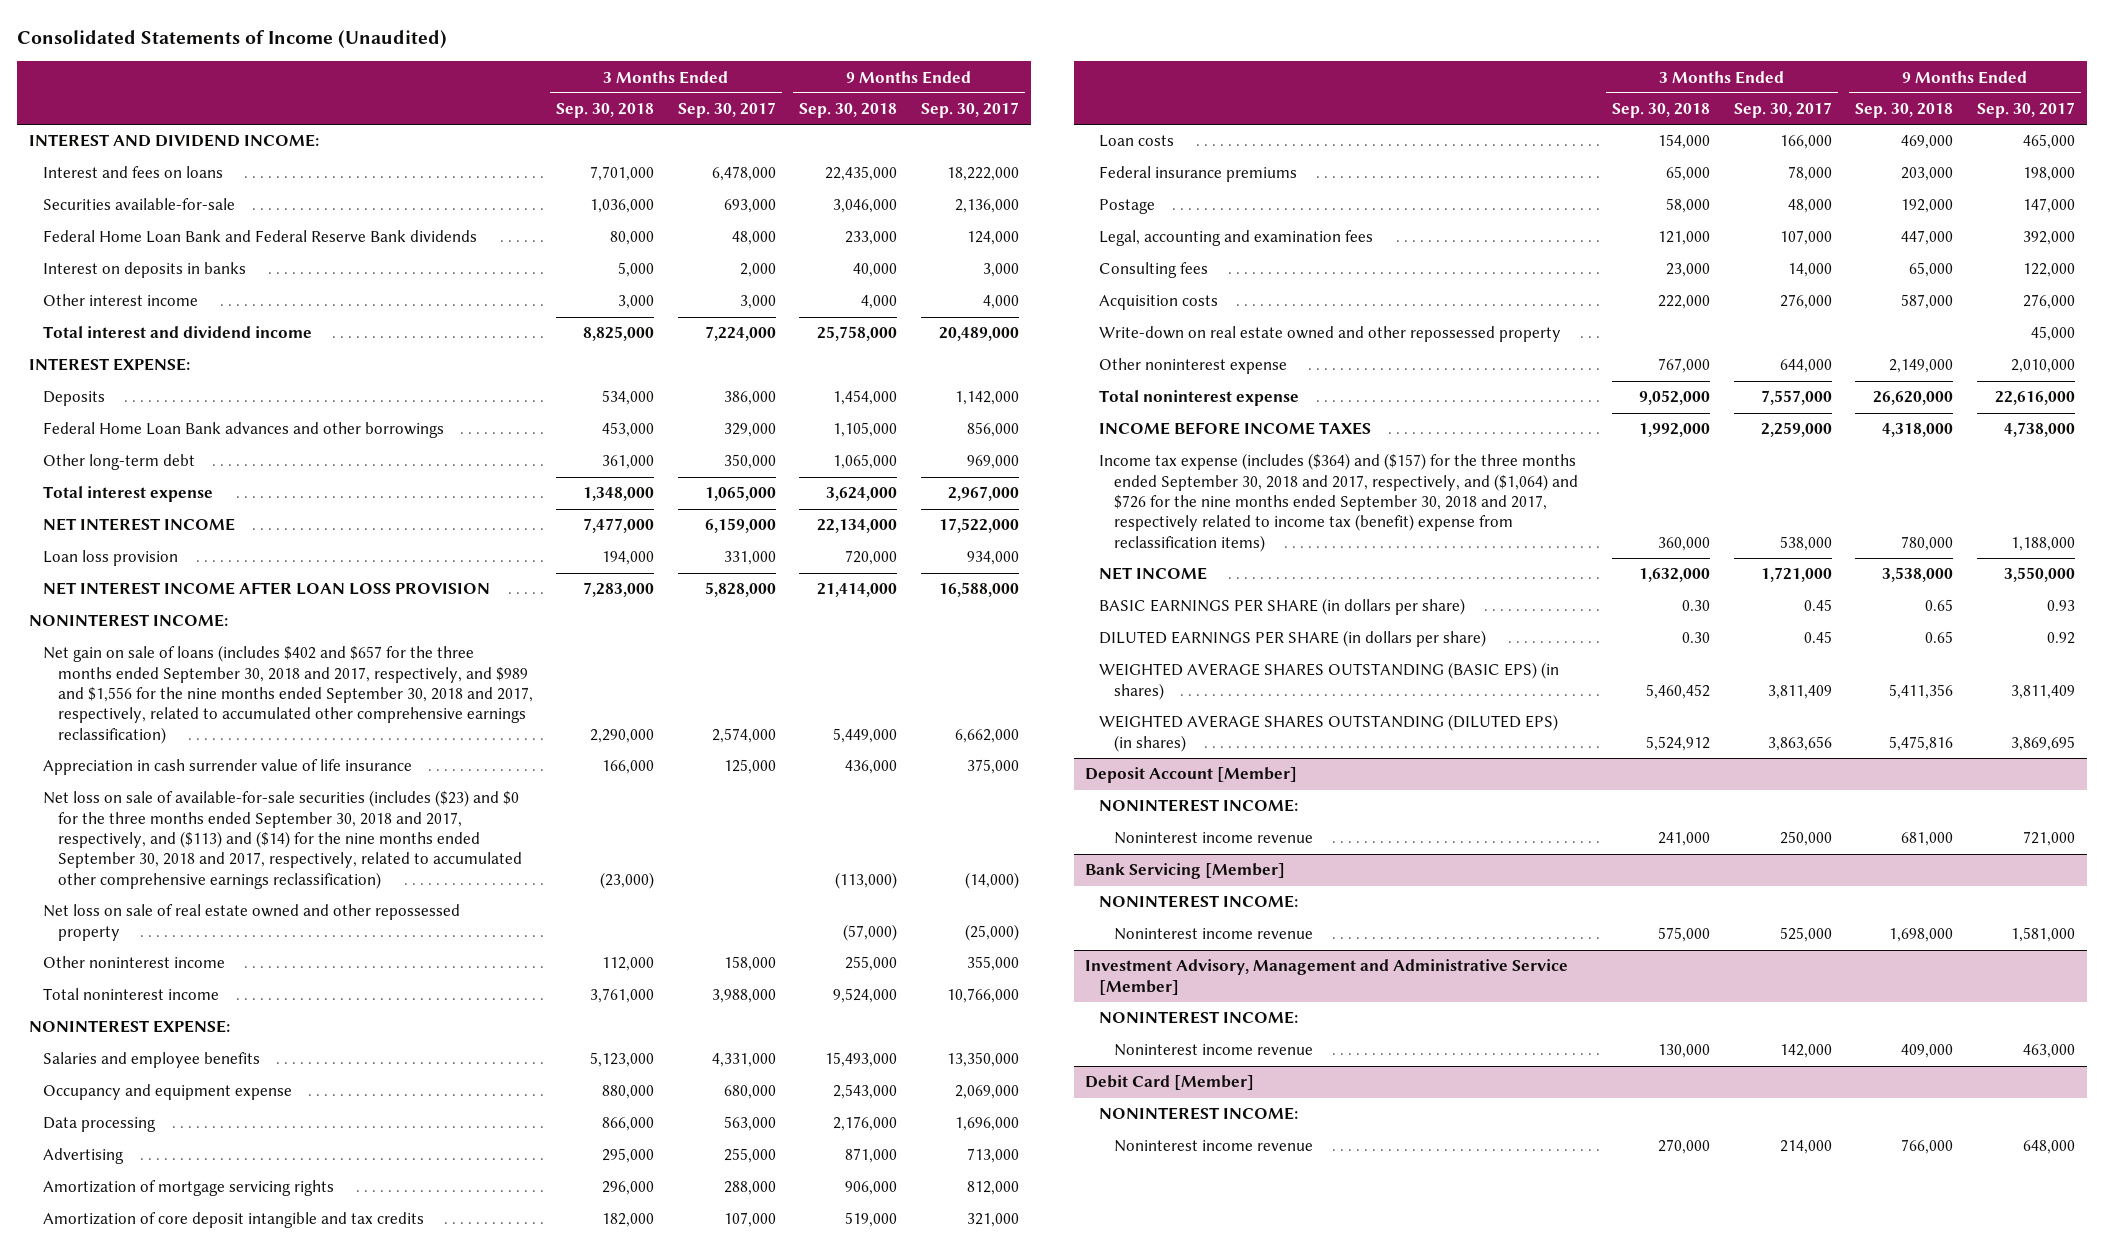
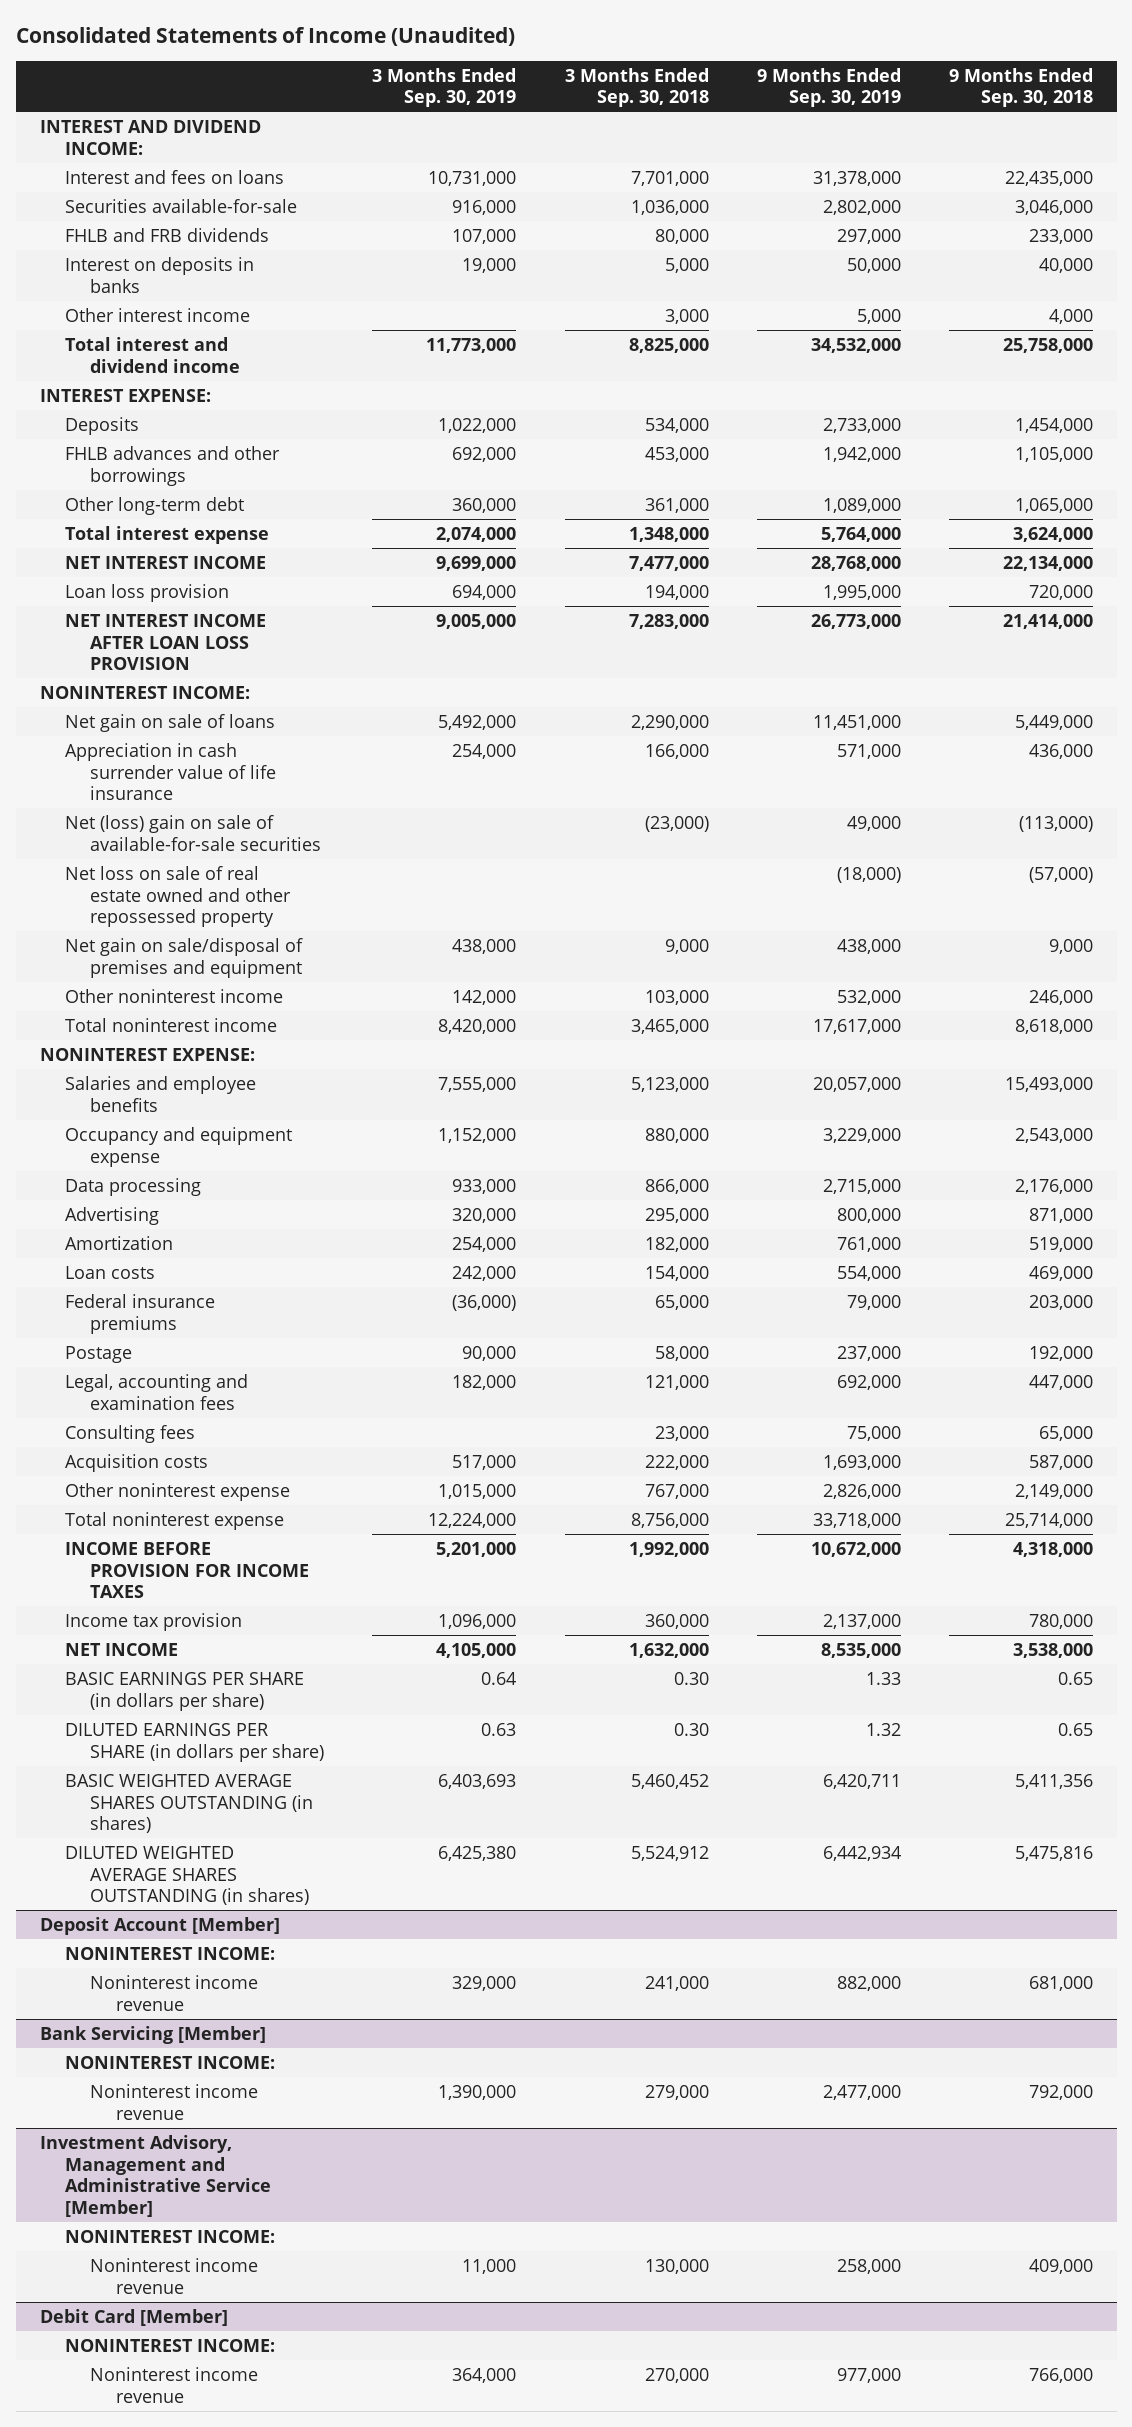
[677,102,776,119] Sep. 30, 2017 -> none
[920,102,1019,119] Sep. 30, 2017 -> none
none -> [372,67,517,108] 3 Months Ended Sep. 30, 2019
none -> [756,67,901,108] 9 Months Ended Sep. 30, 2019
[43,230,478,244] Federal Home Loan Bank and Federal Reserve Bank dividends -> [64,227,269,242] FHLB and FRB dividends
[43,422,445,439] Federal Home Loan Bank advances and other borrowings -> [64,445,280,486] FHLB advances and other borrowings
[43,645,533,744] Net gain on sale of loans (includes $402 and $657 for the three months ended September 30, 2018 and 2017, respectively, and $989 and $1,556 for the nine months ended September 30, 2018 and 2017, respectively, related to accumulated other comprehensive earnings reclassification) -> [64,713,275,732] Net gain on sale of loans
[43,790,522,889] Net loss on sale of available-for-sale securities (includes ($23) and $0 for the three months ended September 30, 2018 and 2017, respectively, and ($113) and ($14) for the nine months ended September 30, 2018 and 2017, respectively, related to accumulated other comprehensive earnings reclassification) -> [64,814,322,851] Net (loss) gain on sale of available-for-sale securities
none -> [64,937,303,978] Net gain on sale/disposal of premises and equipment
[602,957,655,972] 112,000 -> [644,989,709,1005] 103,000
[845,956,898,972] 255,000 -> [1028,989,1093,1005] 246,000
[590,988,655,1004] 3,761,000 -> [630,1018,709,1034] 3,465,000
[833,988,898,1004] 9,524,000 -> [1014,1018,1093,1034] 8,618,000
[43,1180,335,1197] Amortization of mortgage servicing rights -> none
[43,1212,425,1229] Amortization of core deposit intangible and tax credits -> [64,1235,173,1250] Amortization
[1099,326,1562,343] Write-down on real estate owned and other repossessed property -> none
[1639,390,1711,406] 9,052,000 -> [630,1512,709,1528] 8,756,000
[1873,391,1954,406] 26,620,000 -> [1004,1512,1093,1528] 25,714,000
[1099,422,1372,436] INCOME BEFORE INCOME TAXES -> [64,1541,310,1599] INCOME BEFORE PROVISION FOR INCOME TAXES
[1099,453,1578,552] Income tax expense (includes ($364) and ($157) for the three months ended September 30, 2018 and 2017, respectively, and ($1,064) and $726 for the nine months ended September 30, 2018 and 2017, respectively related to income tax (benefit) expense from reclassification items) -> [64,1612,242,1631] Income tax provision
[1099,662,1560,700] WEIGHTED AVERAGE SHARES OUTSTANDING (BASIC EPS) (in shares) -> [64,1773,314,1834] BASIC WEIGHTED AVERAGE SHARES OUTSTANDING (in shares)
[1099,714,1559,752] WEIGHTED AVERAGE SHARES OUTSTANDING (DILUTED EPS) (in shares) -> [64,1845,310,1906] DILUTED WEIGHTED AVERAGE SHARES OUTSTANDING (in shares)
[1658,927,1711,943] 575,000 -> [644,2084,709,2100] 279,000
[1889,928,1954,943] 1,698,000 -> [1028,2084,1093,2100] 792,000

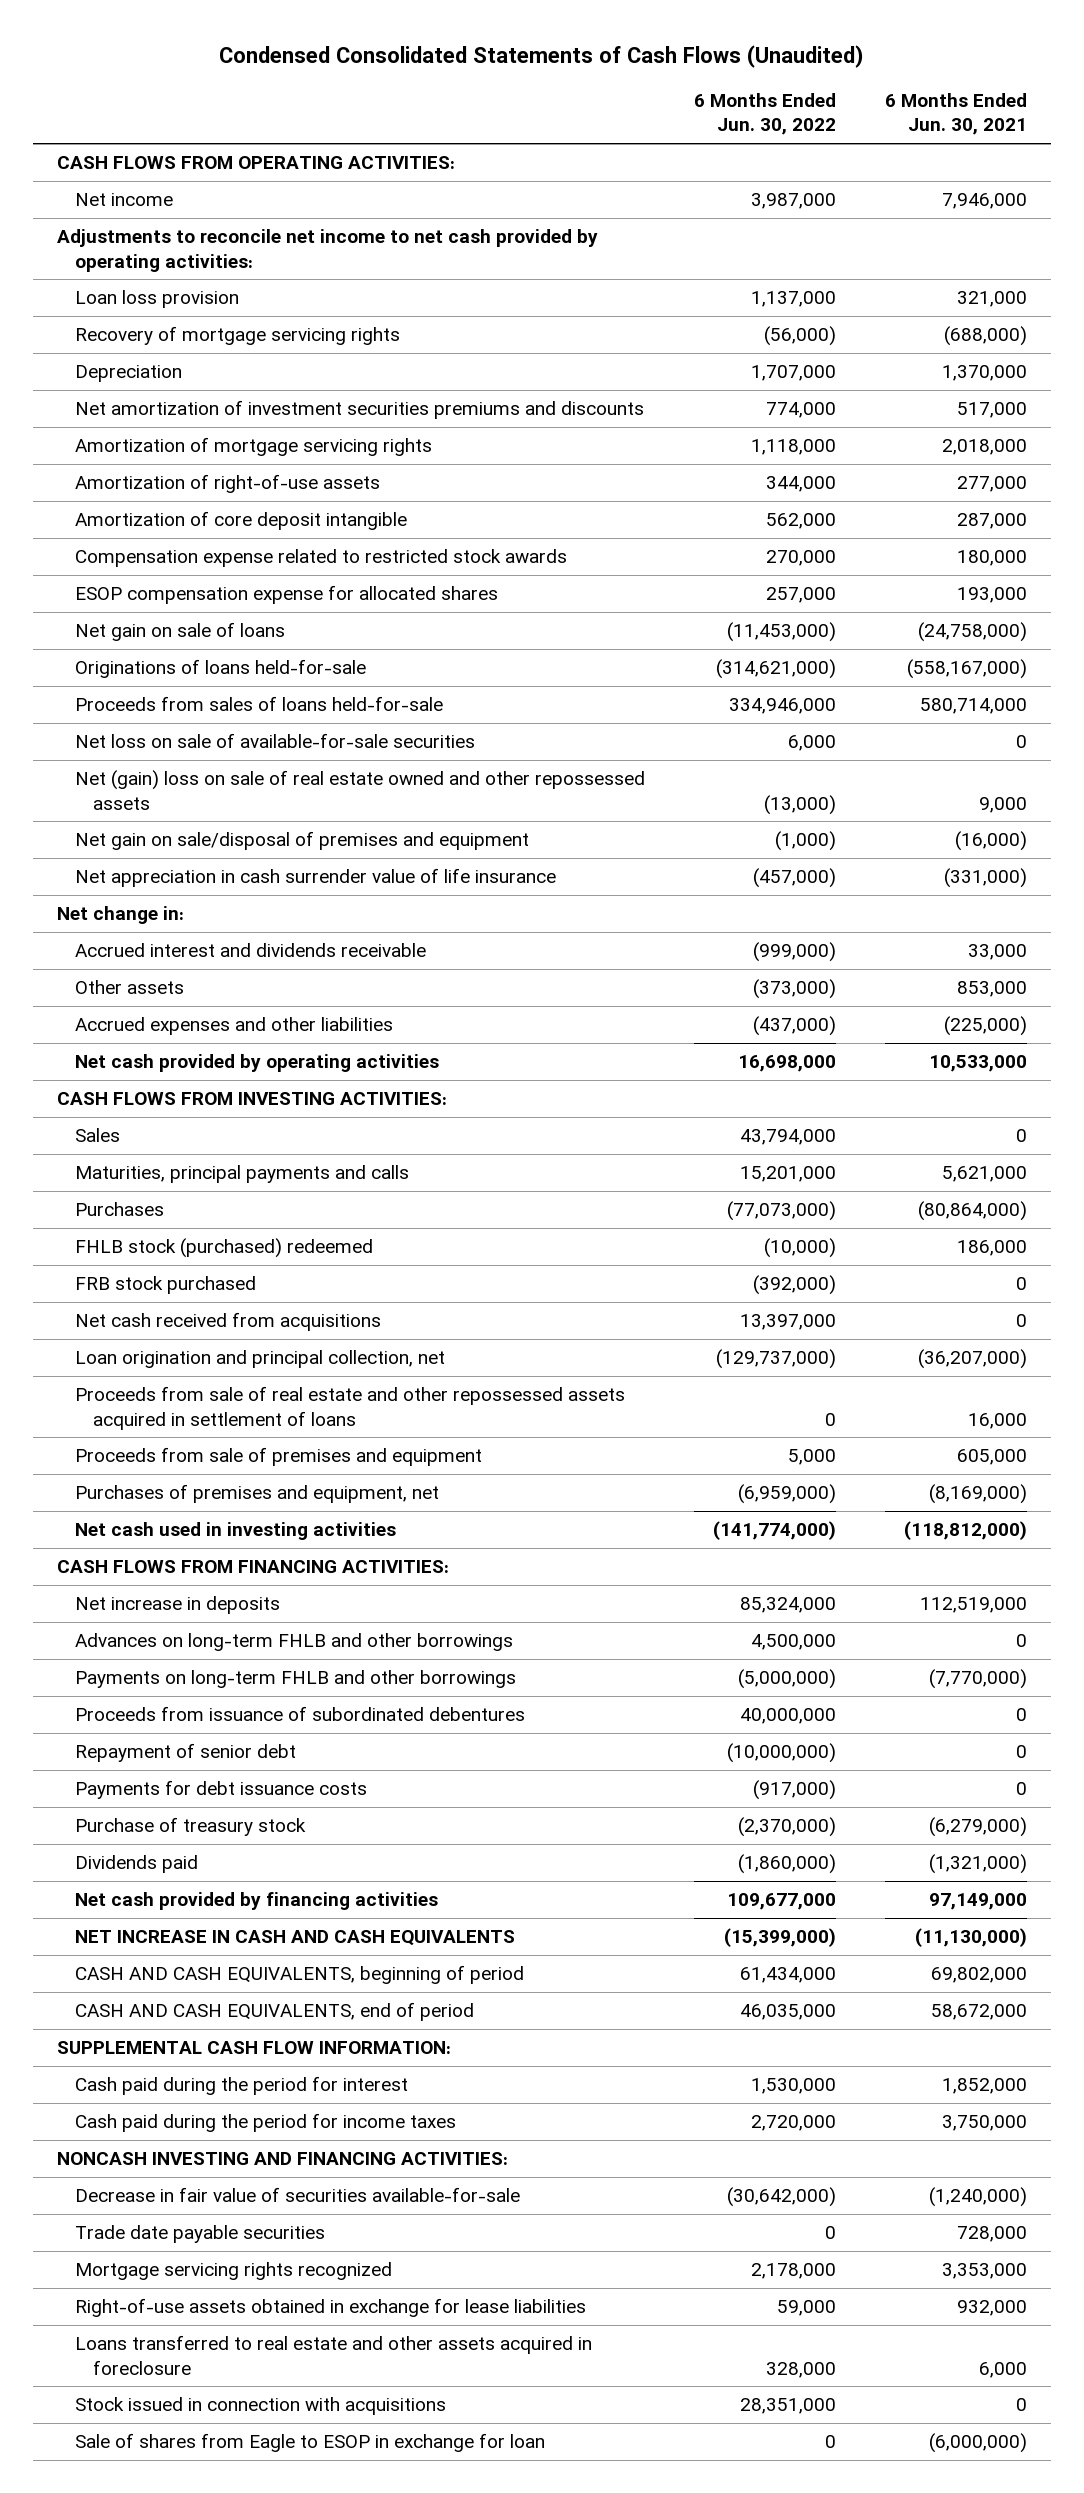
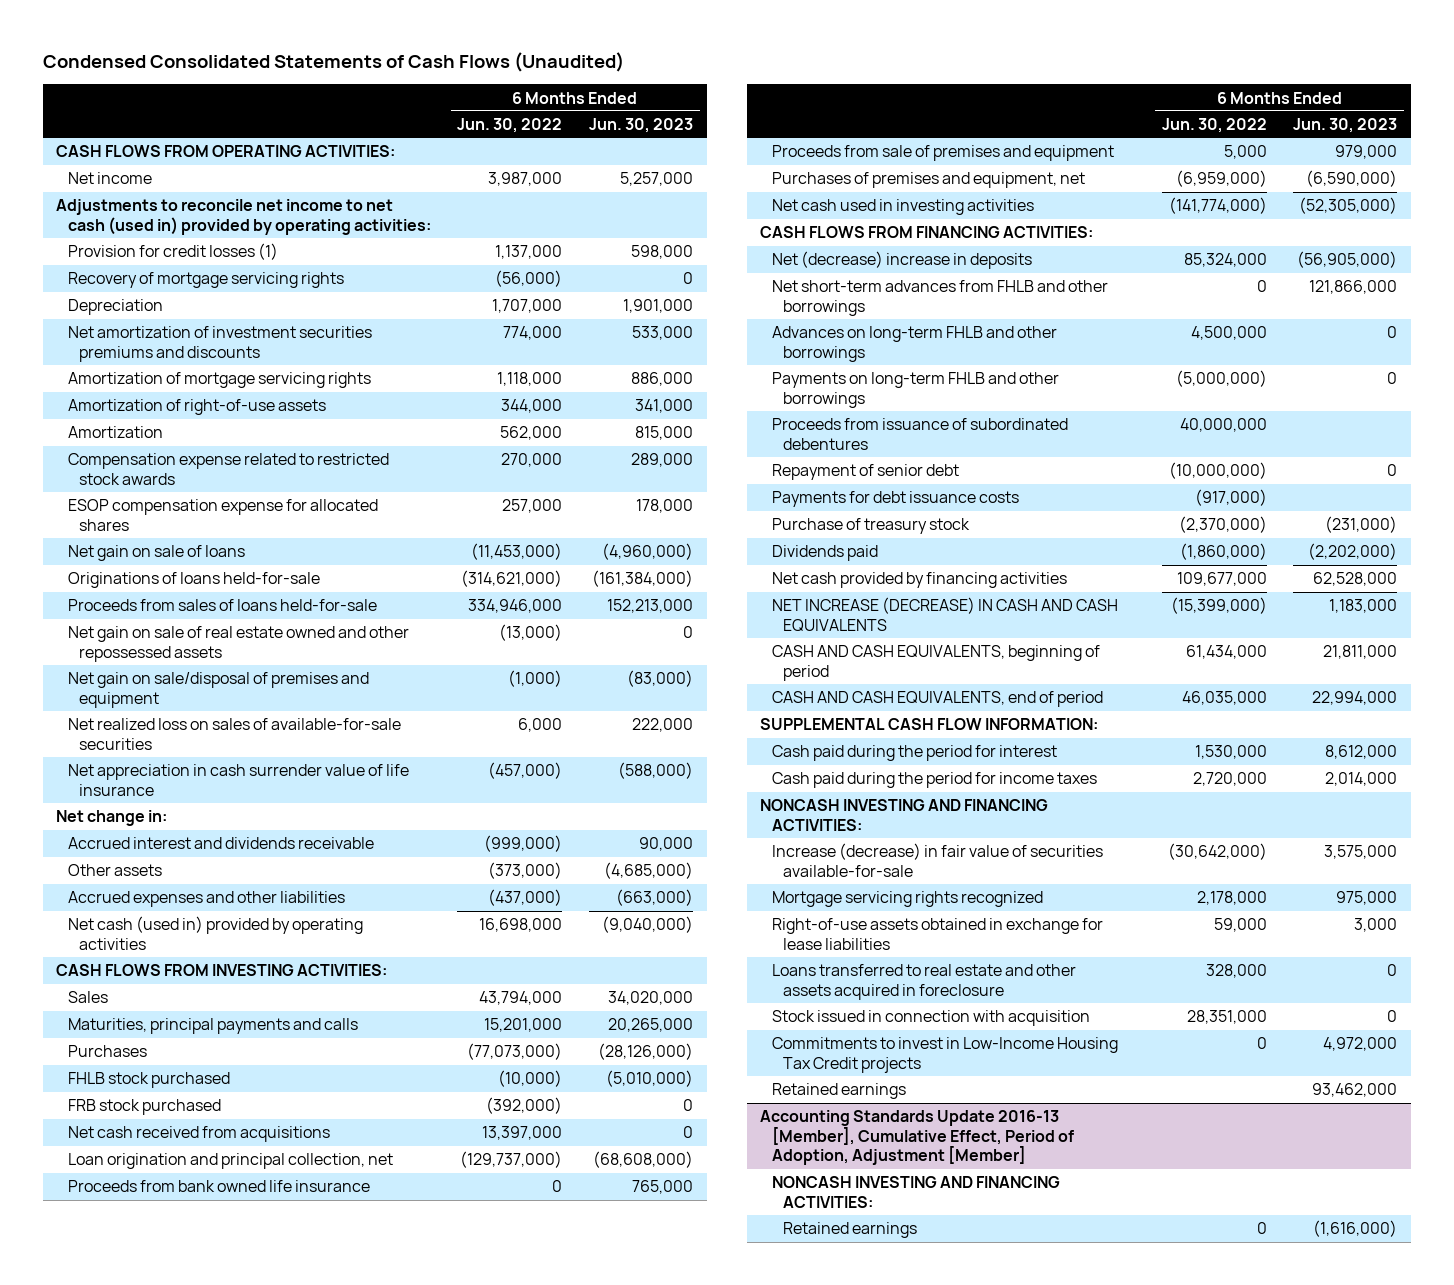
[884,93,1027,136] 6 Months Ended Jun. 30, 2021 -> none
none -> [589,118,694,134] Jun. 30, 2023
[57,229,599,272] Adjustments to reconcile net income to net cash provided by operating activities: -> [56,199,431,235] Adjustments to reconcile net income to net cash (used in) provided by operating activities:
[75,290,240,309] Loan loss provision -> [67,243,278,261] Provision for credit losses (1)
[75,511,408,531] Amortization of core deposit intangible -> [67,426,163,439] Amortization
[75,733,476,749] Net loss on sale of available-for-sale securities -> none
[75,770,646,810] Net (gain) loss on sale of real estate owned and other repossessed assets -> [67,626,409,662] Net gain on sale of real estate owned and other repossessed assets
none -> [67,718,401,750] Net realized loss on sales of available-for-sale securities
[75,1054,440,1073] Net cash provided by operating activities -> [67,916,363,950] Net cash (used in) provided by operating activities
[75,1238,374,1259] FHLB stock (purchased) redeemed -> [67,1072,230,1089] FHLB stock purchased
[75,1386,626,1430] Proceeds from sale of real estate and other repossessed assets acquired in settlement of loans -> none
none -> [67,1180,370,1193] Proceeds from bank owned life insurance
[75,1596,281,1615] Net increase in deposits -> [771,251,1032,270] Net (decrease) increase in deposits
none -> [771,280,1108,316] Net short-term advances from FHLB and other borrowings
[75,1930,516,1947] NET INCREASE IN CASH AND CASH EQUIVALENTS -> [771,597,1118,632] NET INCREASE (DECREASE) IN CASH AND CASH EQUIVALENTS
[75,2225,326,2244] Trade date payable securities -> none
[75,2187,521,2203] Decrease in fair value of securities available-for-sale -> [771,843,1103,877] Increase (decrease) in fair value of securities available-for-sale
[75,2433,546,2453] Sale of shares from Eagle to ESOP in exchange for loan -> none
[75,2397,447,2416] Stock issued in connection with acquisitions -> [771,1010,1090,1027] Stock issued in connection with acquisition
none -> [771,1037,1118,1073] Commitments to invest in Low-Income Housing Tax Credit projects
none -> [771,1083,906,1100] Retained earnings
none -> [760,1110,1074,1166] Accounting Standards Update 2016-13 [Member], Cumulative Effect, Period of Adoption, Adjustment [Member]
none -> [771,1176,1060,1208] NONCASH INVESTING AND FINANCING ACTIVITIES:
none -> [783,1222,918,1239] Retained earnings

